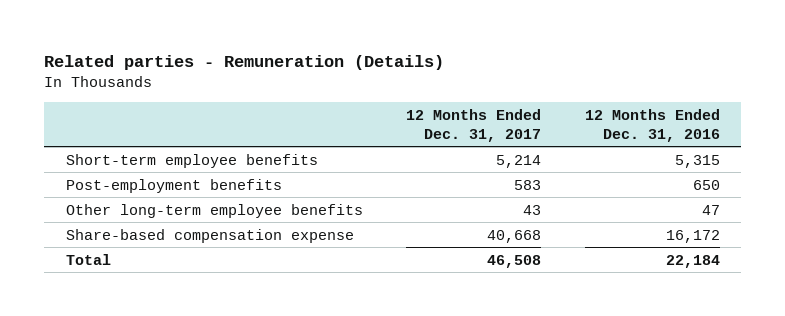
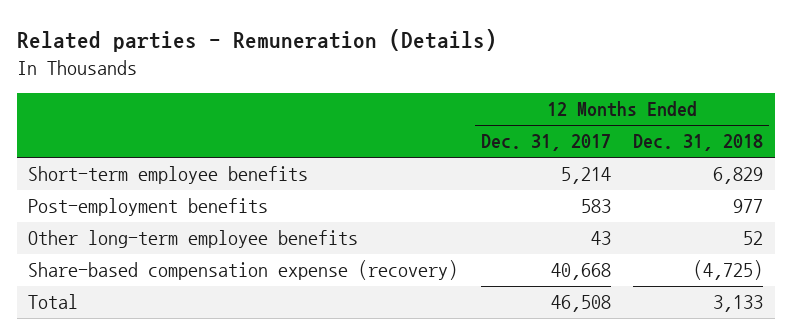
[584,108,720,142] 12 Months Ended Dec. 31, 2016 -> none
none -> [633,134,764,152] Dec. 31, 2018
[65,228,354,243] Share-based compensation expense -> [28,260,459,281] Share-based compensation expense (recovery)

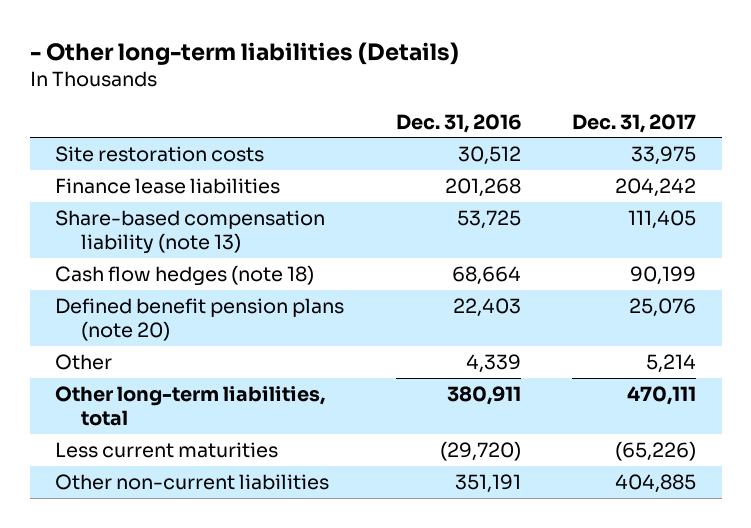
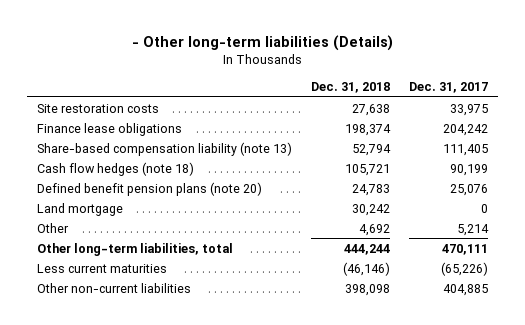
[395,113,521,133] Dec. 31, 2016 -> none
none -> [311,82,391,94] Dec. 31, 2018
[55,177,281,194] Finance lease liabilities -> [36,122,182,136] Finance lease obligations
none -> [36,202,123,216] Land mortgage

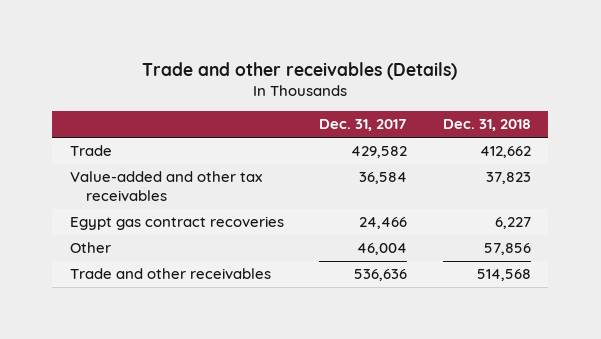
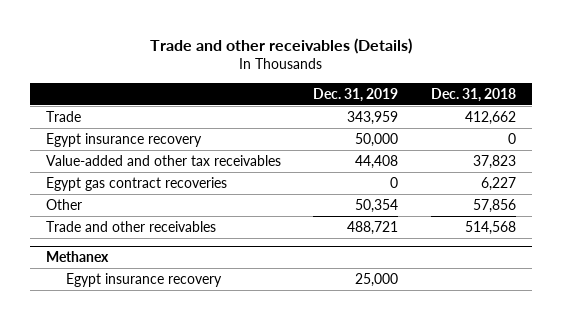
[319,119,408,132] Dec. 31, 2017 -> none
none -> [313,87,399,102] Dec. 31, 2019
none -> [46,132,203,147] Egypt insurance recovery
none -> [46,251,110,263] Methanex
none -> [65,272,222,287] Egypt insurance recovery

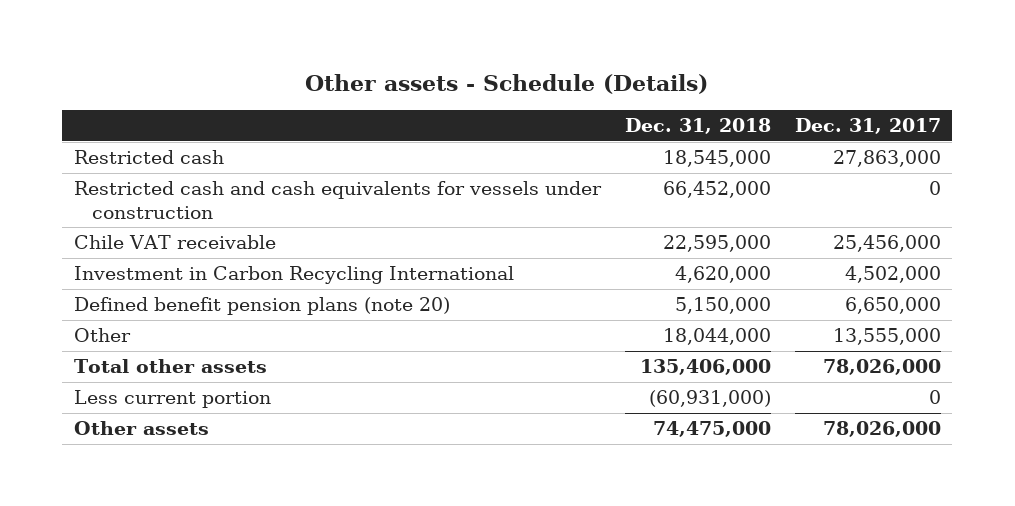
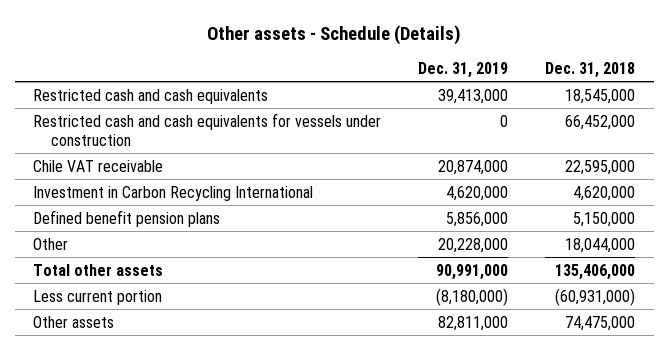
[794,117,941,134] Dec. 31, 2017 -> none
none -> [418,62,509,79] Dec. 31, 2019
[74,150,225,165] Restricted cash -> [33,88,269,104] Restricted cash and cash equivalents
[74,297,451,316] Defined benefit pension plans (note 20) -> [33,209,221,227] Defined benefit pension plans

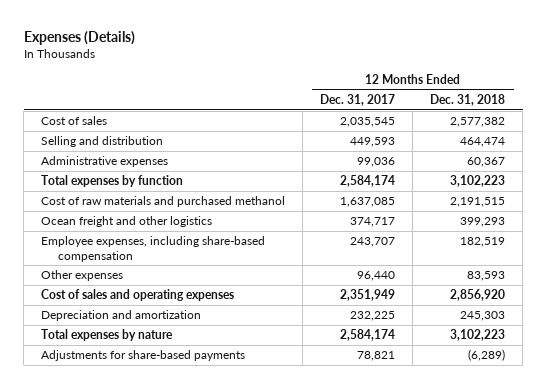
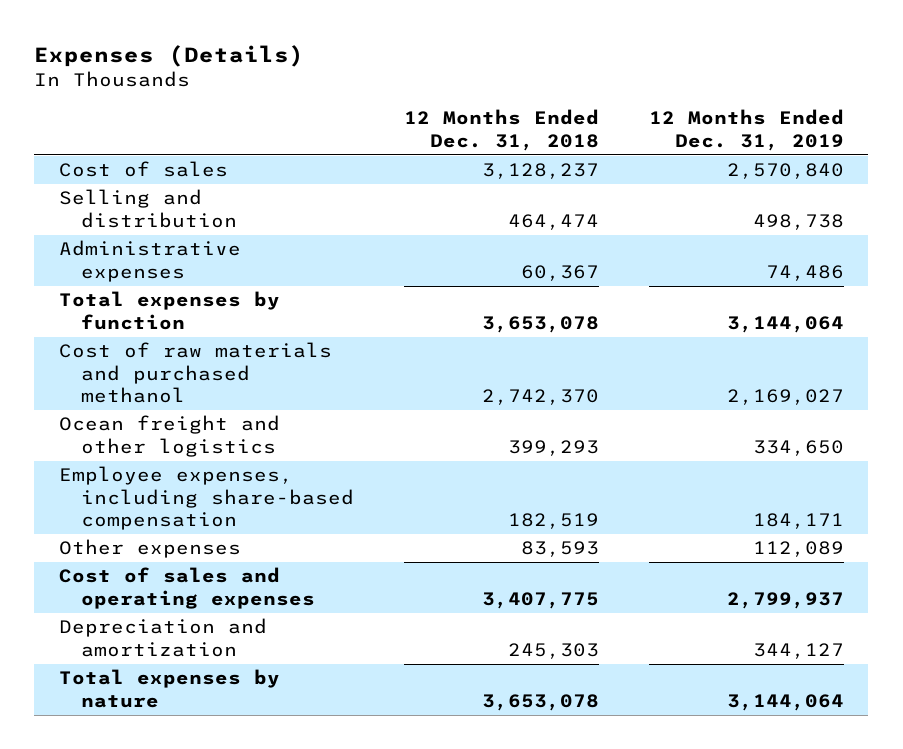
[320,93,396,106] Dec. 31, 2017 -> none
none -> [648,109,844,151] 12 Months Ended Dec. 31, 2019
[450,117,506,128] 2,577,382 -> [482,163,600,180] 3,128,237
[450,175,506,188] 3,102,223 -> [482,315,600,333] 3,653,078
[450,197,506,208] 2,191,515 -> [482,388,600,405] 2,742,370
[450,289,506,302] 2,856,920 -> [482,591,600,609] 3,407,775
[41,350,246,362] Adjustments for share-based payments -> none
[450,329,506,342] 3,102,223 -> [482,693,600,711] 3,653,078

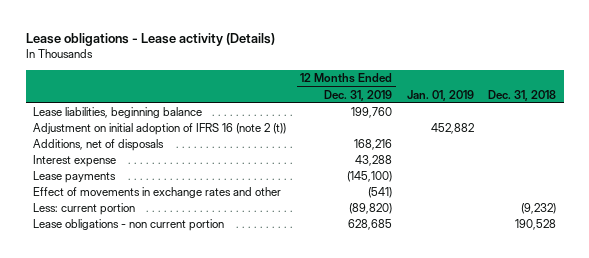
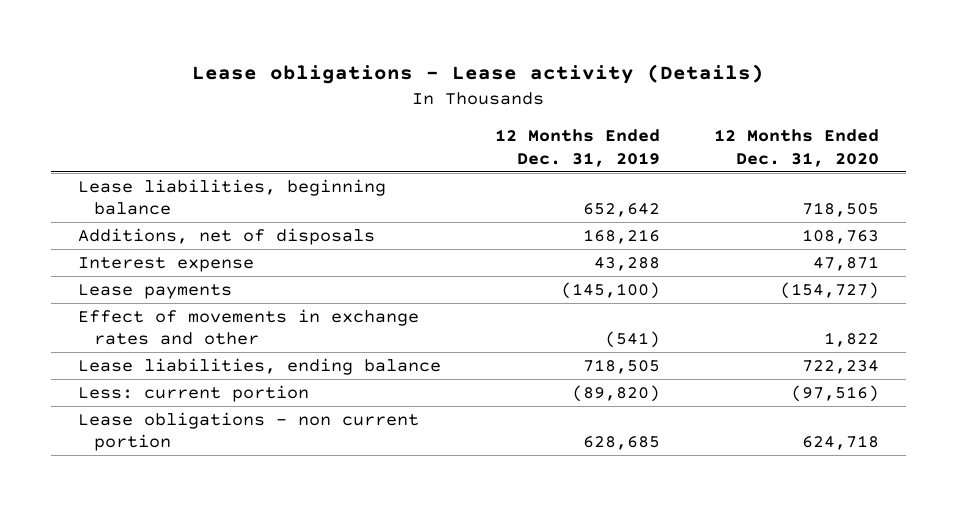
[406,89,474,101] Jan. 01, 2019 -> none
[488,89,557,101] Dec. 31, 2018 -> none
none -> [713,129,879,167] 12 Months Ended Dec. 31, 2020
[32,123,286,136] Adjustment on initial adoption of IFRS 16 (note 2 (t)) -> none
[351,107,393,119] 199,760 -> [582,203,660,218] 652,642
none -> [77,357,441,375] Lease liabilities, ending balance

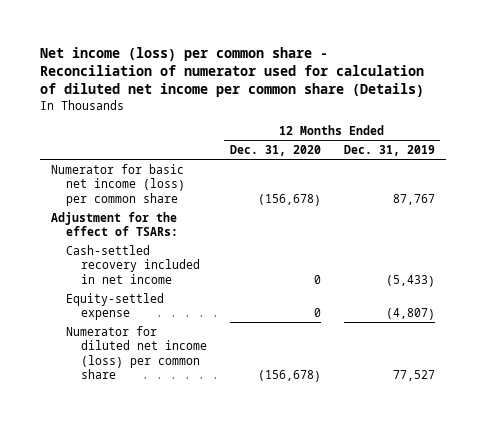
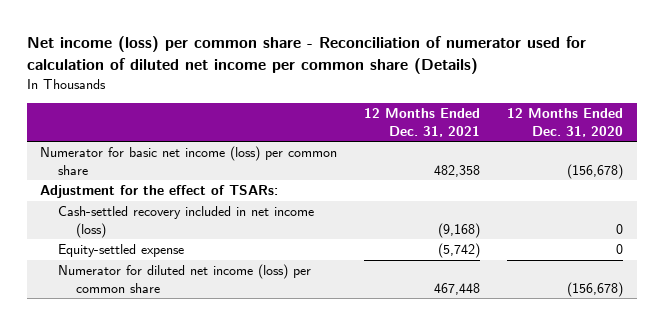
[343,145,435,157] Dec. 31, 2019 -> none
none -> [364,108,481,137] 12 Months Ended Dec. 31, 2021
[66,244,201,284] Cash-settled recovery included in net income -> [58,206,315,238] Cash-settled recovery included in net income (loss)

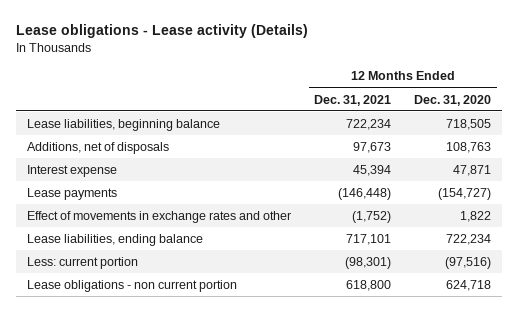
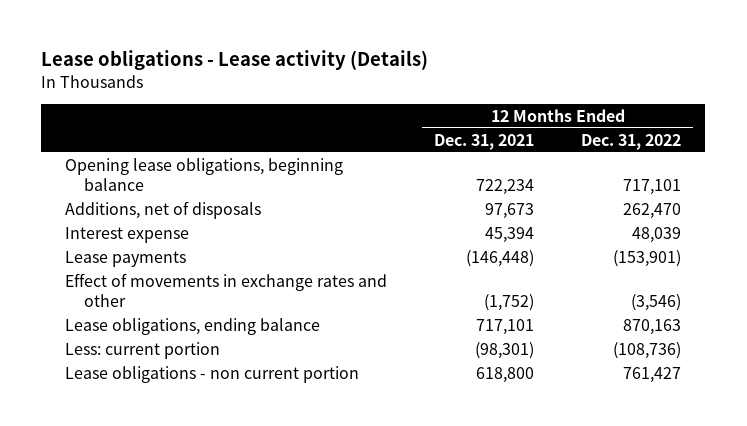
[413,94,491,106] Dec. 31, 2020 -> none
none -> [581,133,682,150] Dec. 31, 2022
[27,118,221,131] Lease liabilities, beginning balance -> [65,157,344,191] Opening lease obligations, beginning balance
[27,233,204,246] Lease liabilities, ending balance -> [65,317,321,335] Lease obligations, ending balance

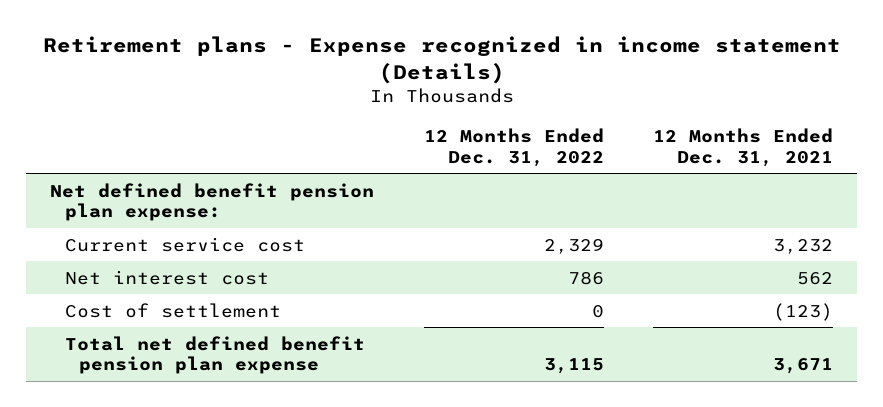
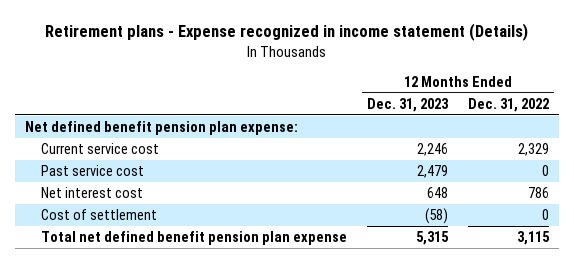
[652,127,833,167] 12 Months Ended Dec. 31, 2021 -> none
none -> [367,98,450,113] Dec. 31, 2023
none -> [41,165,145,177] Past service cost

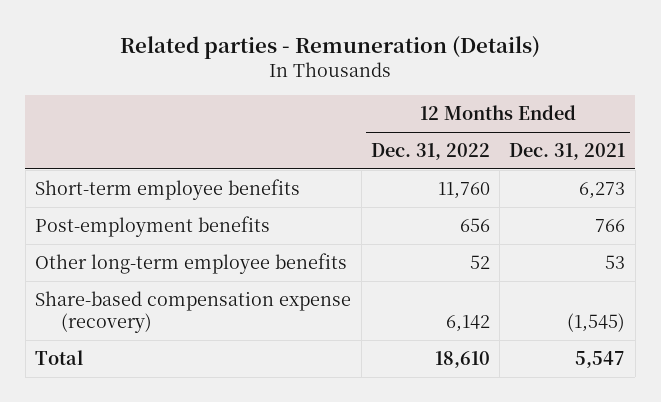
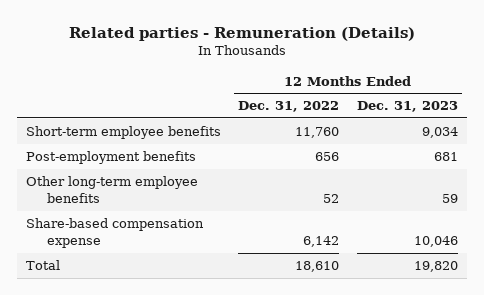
[509,143,626,161] Dec. 31, 2021 -> none
none -> [356,101,458,113] Dec. 31, 2023
[35,290,352,334] Share-based compensation expense (recovery) -> [25,218,204,249] Share-based compensation expense

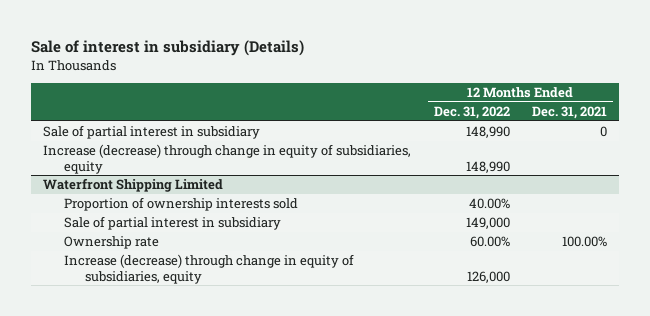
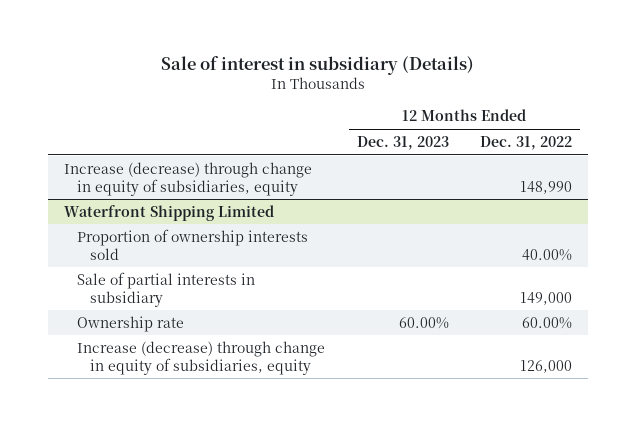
[532,105,608,119] Dec. 31, 2021 -> none
none -> [356,135,449,150] Dec. 31, 2023
[42,125,260,140] Sale of partial interest in subsidiary -> none
[63,216,281,231] Sale of partial interest in subsidiary -> [77,271,256,307] Sale of partial interests in subsidiary

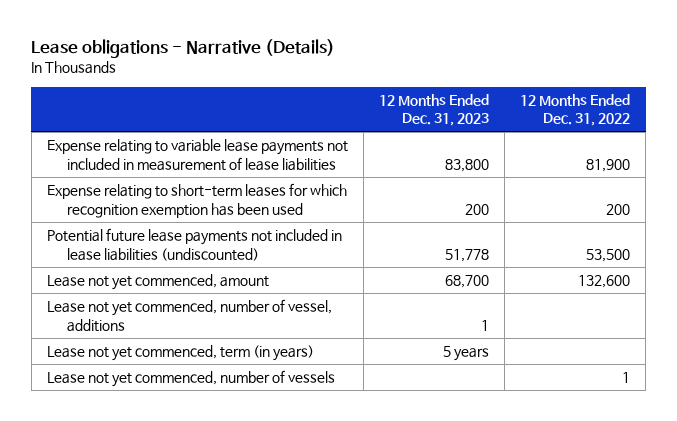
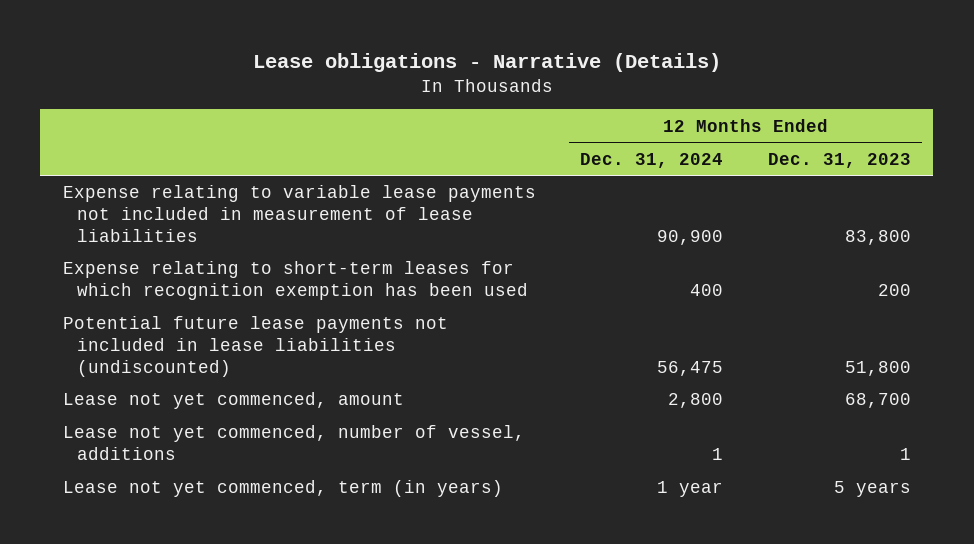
[519,93,630,127] 12 Months Ended Dec. 31, 2022 -> none
none -> [580,152,724,168] Dec. 31, 2024
[444,248,489,262] 51,778 -> [845,360,912,376] 51,800
[46,370,335,388] Lease not yet commenced, number of vessels -> none

